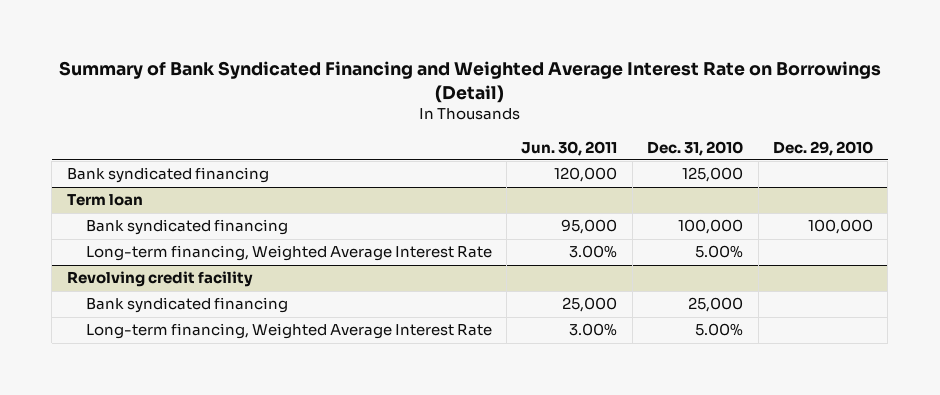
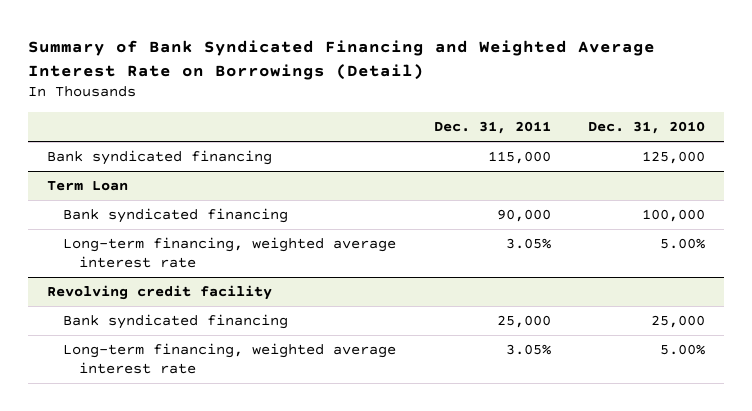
[521,140,618,156] Jun. 30, 2011 -> none
[773,140,874,156] Dec. 29, 2010 -> none
none -> [433,120,551,134] Dec. 31, 2011
[66,194,143,207] Term loan -> [47,181,129,192] Term Loan
[85,245,492,262] Long-term financing, Weighted Average Interest Rate -> [63,237,397,269] Long-term financing, weighted average interest rate
[85,323,492,340] Long-term financing, Weighted Average Interest Rate -> [63,343,397,375] Long-term financing, weighted average interest rate

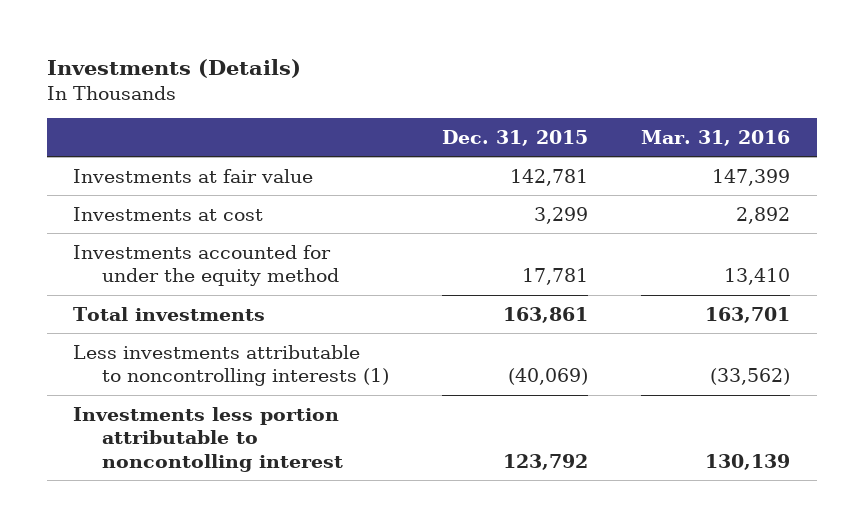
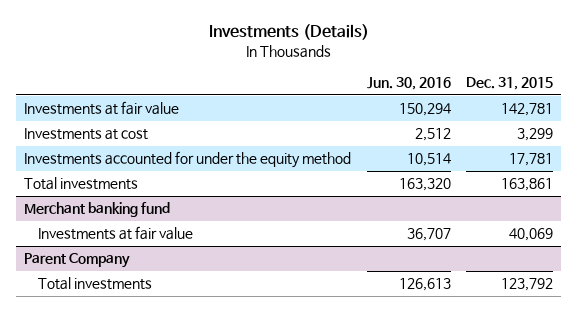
[641,129,791,146] Mar. 31, 2016 -> none
none -> [366,77,451,91] Jun. 30, 2016
[73,344,389,387] Less investments attributable to noncontrolling interests (1) -> none
none -> [23,202,170,218] Merchant banking fund
none -> [38,226,194,241] Investments at fair value
none -> [23,253,130,269] Parent Company
[73,406,343,472] Investments less portion attributable to noncontolling interest -> [38,277,153,291] Total investments

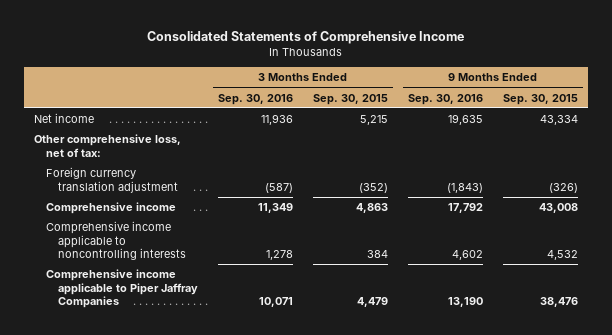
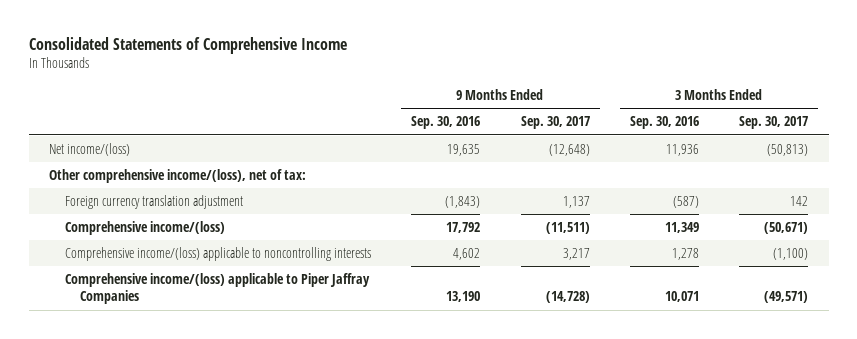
[313,93,389,105] Sep. 30, 2015 -> none
[503,93,579,105] Sep. 30, 2015 -> none
none -> [520,116,590,130] Sep. 30, 2017
none -> [739,116,809,130] Sep. 30, 2017
[33,113,94,124] Net income -> [49,143,131,157] Net income/(loss)
[33,134,181,157] Other comprehensive loss, net of tax: -> [49,169,307,184] Other comprehensive income/(loss), net of tax:
[46,202,177,215] Comprehensive income -> [64,221,225,236] Comprehensive income/(loss)
[46,221,187,261] Comprehensive income applicable to noncontrolling interests -> [64,247,371,262] Comprehensive income/(loss) applicable to noncontrolling interests
[46,269,199,309] Comprehensive income applicable to Piper Jaffray Companies -> [64,273,370,305] Comprehensive income/(loss) applicable to Piper Jaffray Companies

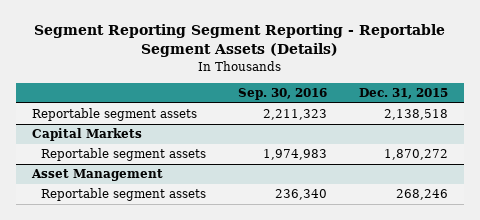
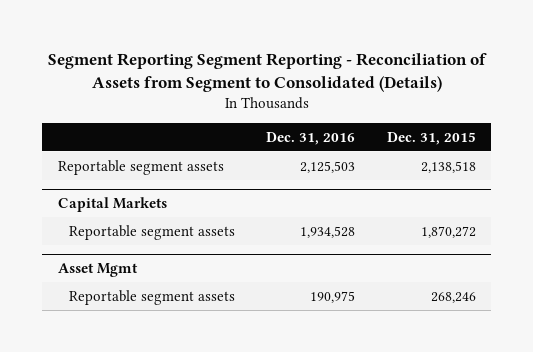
[33,24,445,58] Segment Reporting Segment Reporting - Reportable Segment Assets (Details) -> [47,52,487,92] Segment Reporting Segment Reporting - Reconciliation of Assets from Segment to Consolidated (Details)
[237,88,327,101] Sep. 30, 2016 -> none
none -> [266,131,356,145] Dec. 31, 2016
[31,169,164,182] Asset Management -> [57,263,138,278] Asset Mgmt

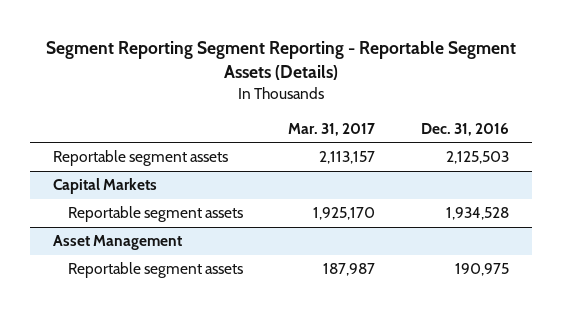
[47,52,487,92] Segment Reporting Segment Reporting - Reconciliation of Assets from Segment to Consolidated (Details) -> [46,41,517,81] Segment Reporting Segment Reporting - Reportable Segment Assets (Details)
[386,131,476,145] Dec. 31, 2015 -> none
none -> [288,122,376,136] Mar. 31, 2017
[57,263,138,278] Asset Mgmt -> [53,235,183,251] Asset Management

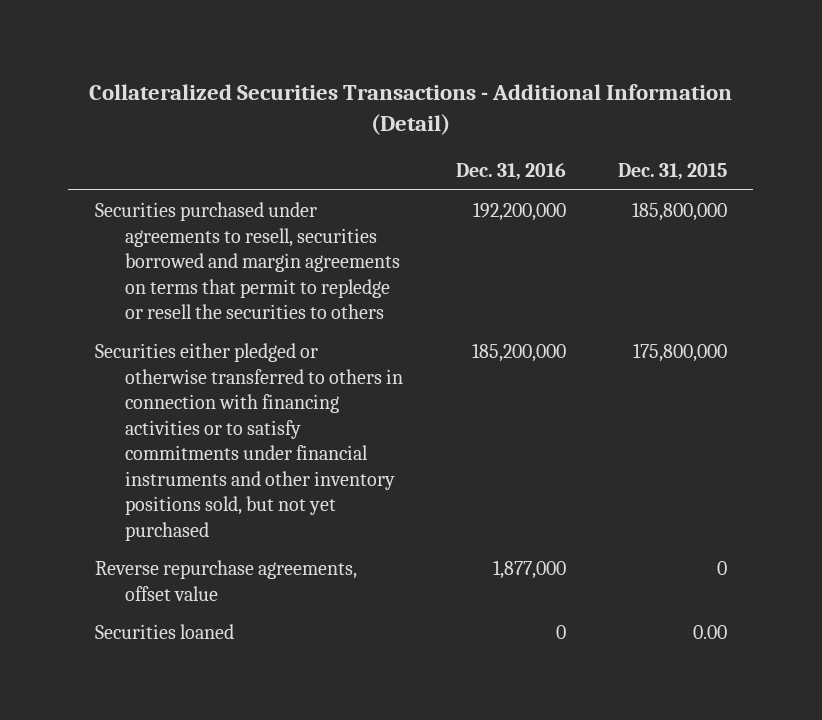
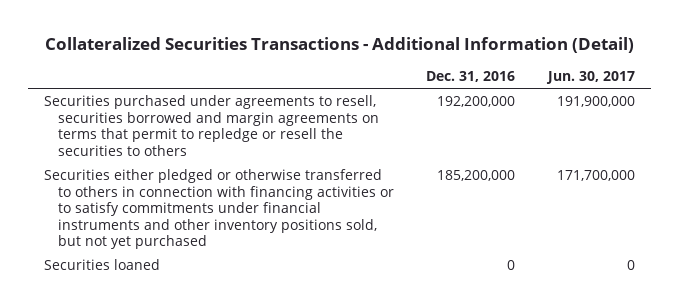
[618,163,728,181] Dec. 31, 2015 -> none
none -> [545,71,635,85] Jun. 30, 2017
[94,560,357,601] Reverse repurchase agreements, offset value -> none

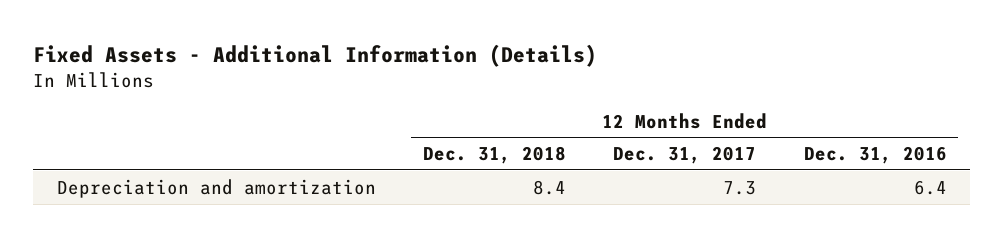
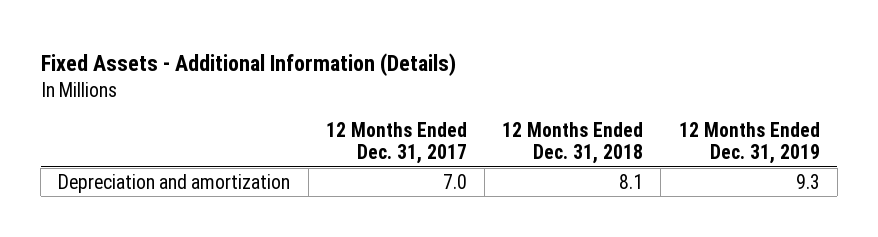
[803,146,947,165] Dec. 31, 2016 -> none
none -> [678,122,820,165] 12 Months Ended Dec. 31, 2019
[533,179,567,195] 8.4 -> [619,174,644,190] 8.1
[723,180,757,195] 7.3 -> [442,174,467,190] 7.0

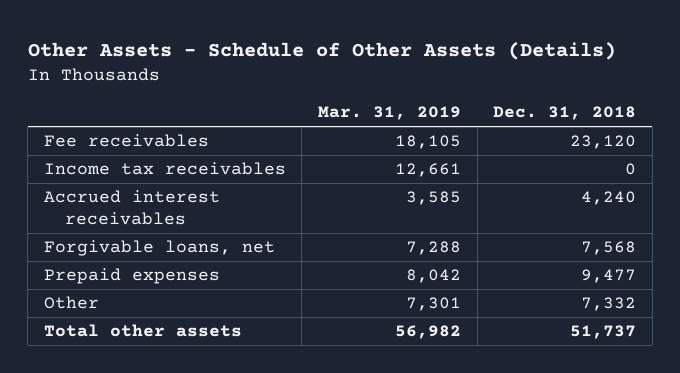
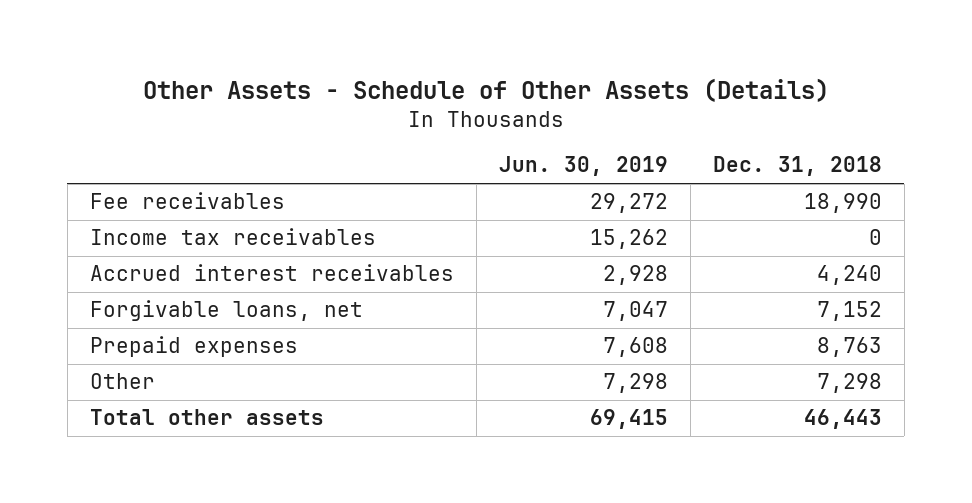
[318,106,462,121] Mar. 31, 2019 -> none
none -> [498,156,668,177] Jun. 30, 2019
[570,135,637,150] 23,120 -> [803,193,882,214] 18,990
[581,241,637,256] 7,568 -> [816,301,882,322] 7,152
[581,269,637,284] 9,477 -> [816,337,882,358] 8,763
[581,297,637,312] 7,332 -> [816,373,882,394] 7,298
[570,325,637,340] 51,737 -> [803,409,882,430] 46,443

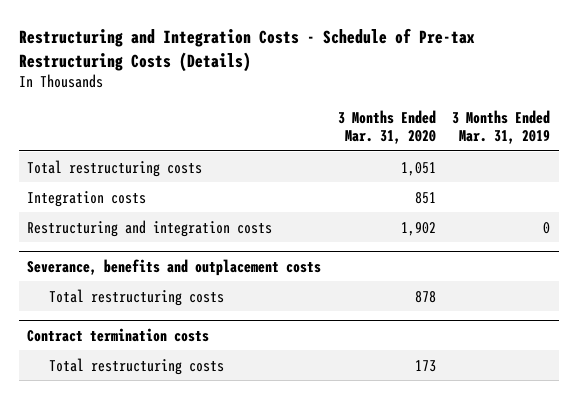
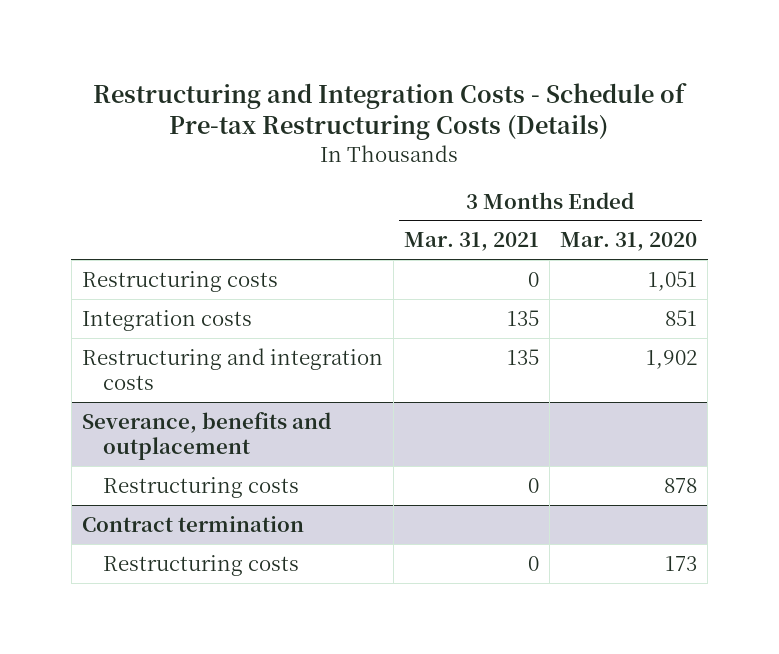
[452,109,551,145] 3 Months Ended Mar. 31, 2019 -> none
none -> [403,232,539,252] Mar. 31, 2021
[27,159,203,177] Total restructuring costs -> [81,270,278,292] Restructuring costs
[27,258,322,276] Severance, benefits and outplacement costs -> [81,411,331,460] Severance, benefits and outplacement
[49,288,225,306] Total restructuring costs -> [102,476,299,498] Restructuring costs
[27,327,210,342] Contract termination costs -> [81,515,304,532] Contract termination
[49,357,225,375] Total restructuring costs -> [102,554,299,576] Restructuring costs

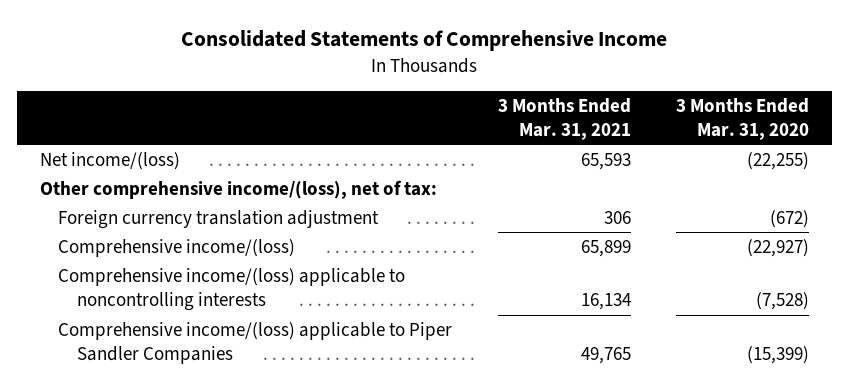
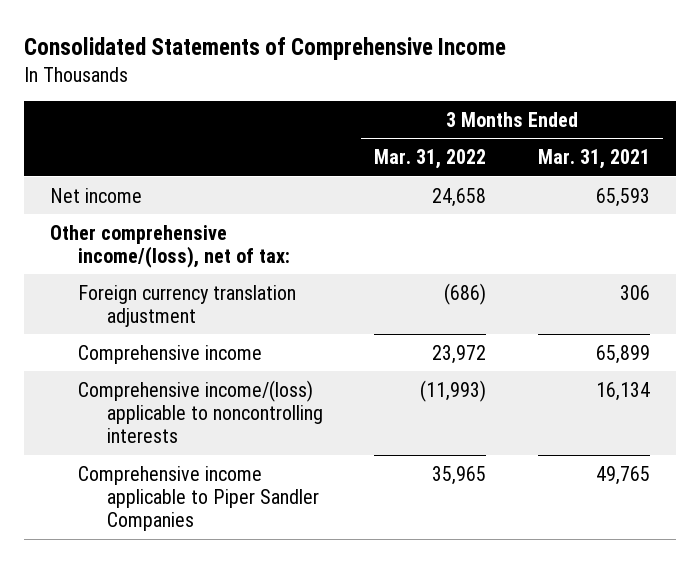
[675,97,809,141] 3 Months Ended Mar. 31, 2020 -> none
none -> [374,149,487,170] Mar. 31, 2022
[39,151,180,170] Net income/(loss) -> [49,187,142,203] Net income
[58,238,296,257] Comprehensive income/(loss) -> [78,344,263,364] Comprehensive income
[58,321,453,365] Comprehensive income/(loss) applicable to Piper Sandler Companies -> [78,465,319,531] Comprehensive income applicable to Piper Sandler Companies

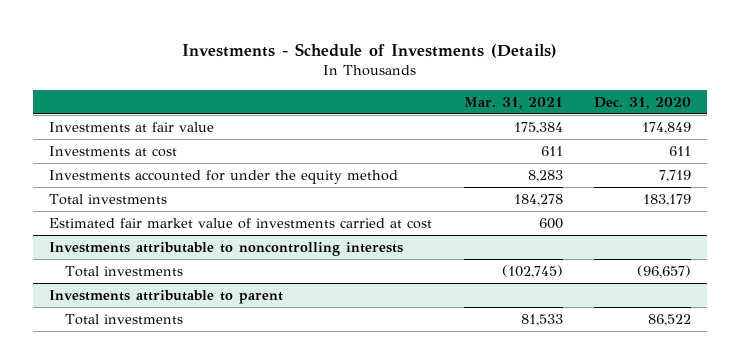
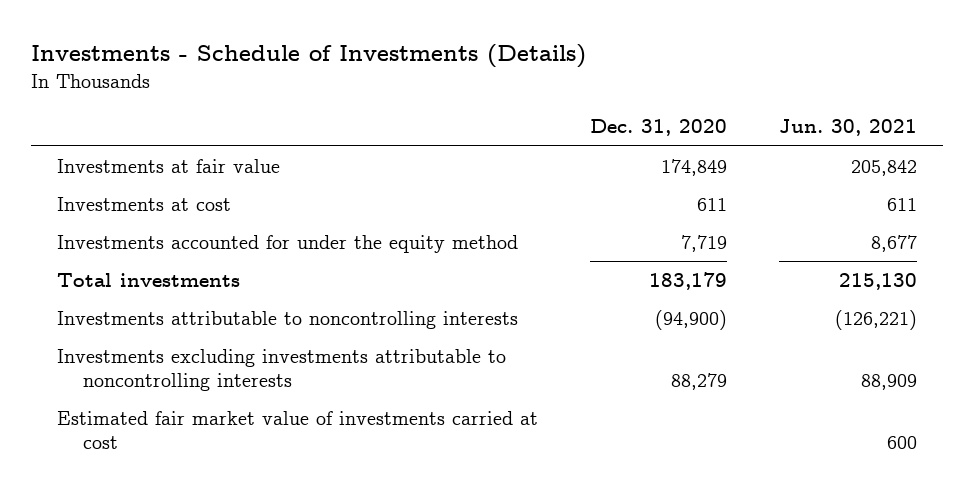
[463,96,563,109] Mar. 31, 2021 -> none
none -> [779,119,918,137] Jun. 30, 2021
none -> [57,310,519,329] Investments attributable to noncontrolling interests
none -> [57,348,507,392] Investments excluding investments attributable to noncontrolling interests
[48,241,403,256] Investments attributable to noncontrolling interests -> none
[65,265,184,277] Total investments -> none
[48,289,283,304] Investments attributable to parent -> none
[65,313,184,325] Total investments -> none

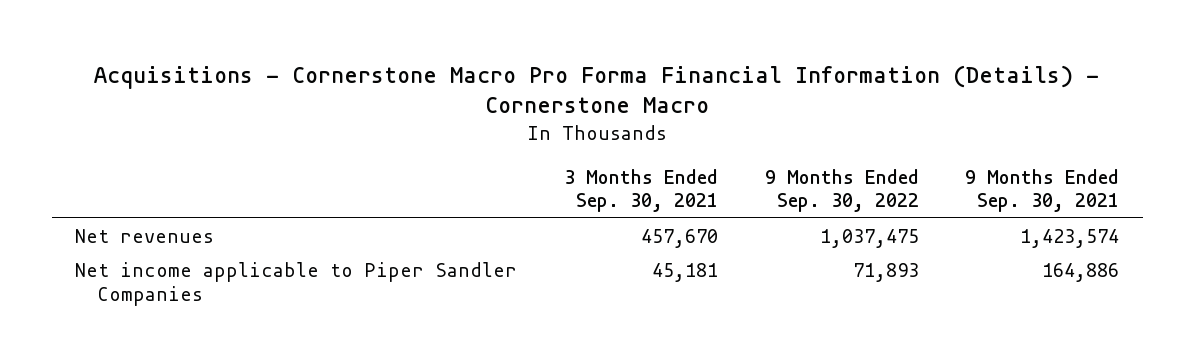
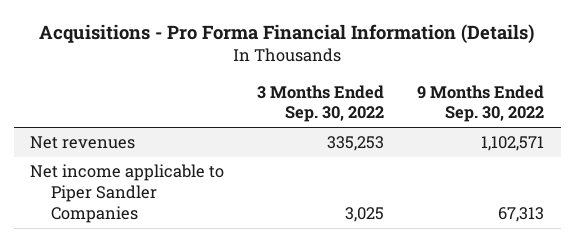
[94,64,1100,114] Acquisitions - Cornerstone Macro Pro Forma Financial Information (Details) - Cornerstone Macro -> [39,24,535,45] Acquisitions - Pro Forma Financial Information (Details)
[563,168,718,213] 3 Months Ended Sep. 30, 2021 -> none
[965,168,1120,213] 9 Months Ended Sep. 30, 2021 -> none
none -> [257,84,385,123] 3 Months Ended Sep. 30, 2022
[819,228,919,248] 1,037,475 -> [481,136,545,152] 1,102,571
[852,262,919,282] 71,893 -> [498,206,545,222] 67,313

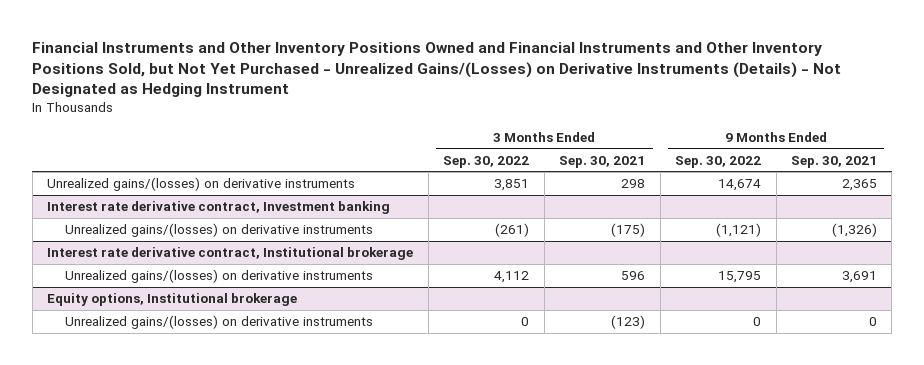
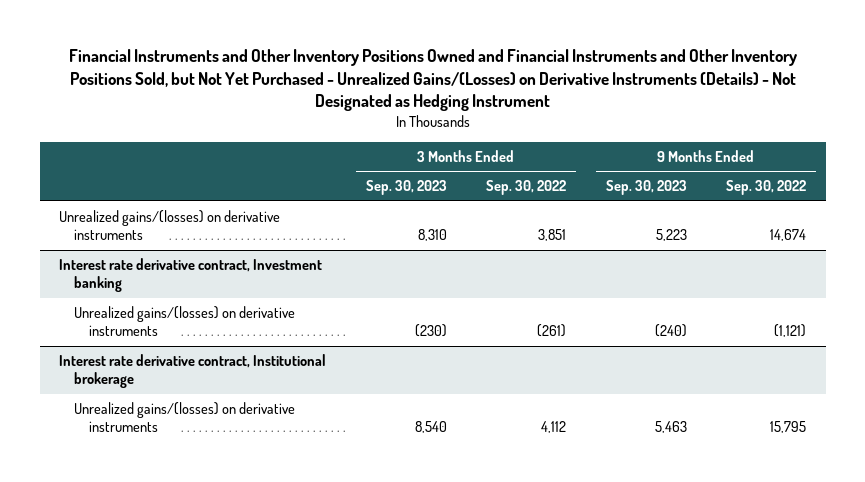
[559,155,646,168] Sep. 30, 2021 -> none
[790,155,877,168] Sep. 30, 2021 -> none
none -> [365,180,447,196] Sep. 30, 2023
none -> [605,180,687,196] Sep. 30, 2023
[47,293,298,307] Equity options, Institutional brokerage -> none
[65,315,374,330] Unrealized gains/(losses) on derivative instruments -> none

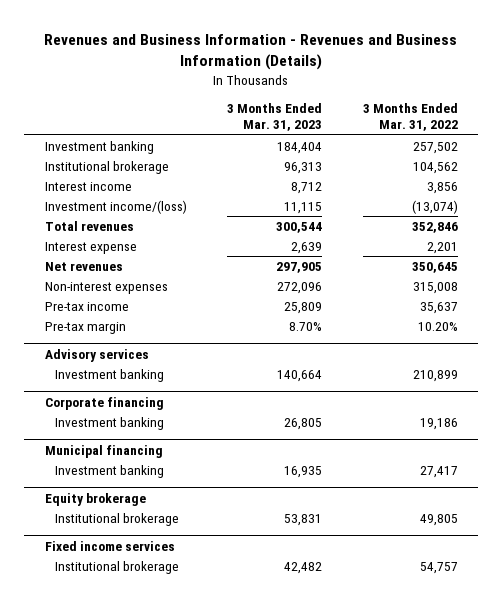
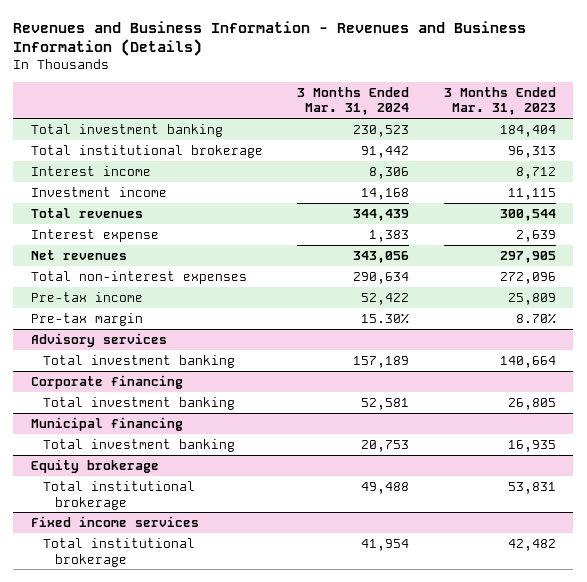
[362,103,458,132] 3 Months Ended Mar. 31, 2022 -> none
none -> [297,86,410,116] 3 Months Ended Mar. 31, 2024
[44,141,154,155] Investment banking -> [30,123,223,137] Total investment banking
[44,161,169,175] Institutional brokerage -> [30,144,263,158] Total institutional brokerage
[44,200,187,215] Investment income/(loss) -> [30,186,167,197] Investment income
[44,282,168,295] Non-interest expenses -> [30,270,247,284] Total non-interest expenses
[54,369,164,383] Investment banking -> [42,354,235,368] Total investment banking
[54,417,164,431] Investment banking -> [42,396,235,410] Total investment banking
[54,465,164,479] Investment banking -> [42,438,235,452] Total investment banking
[54,513,179,527] Institutional brokerage -> [42,480,195,510] Total institutional brokerage
[54,561,179,575] Institutional brokerage -> [42,537,195,567] Total institutional brokerage

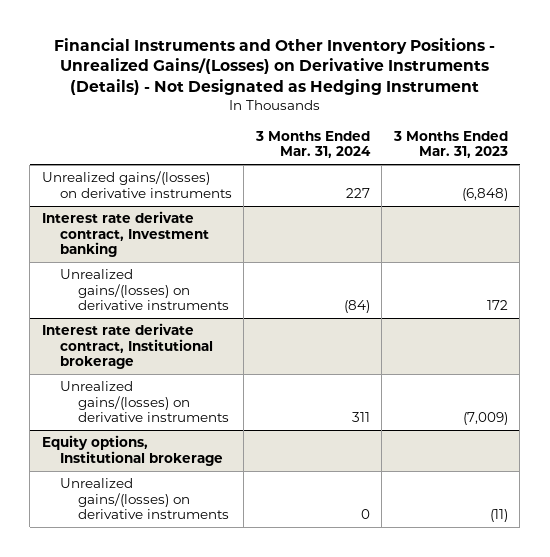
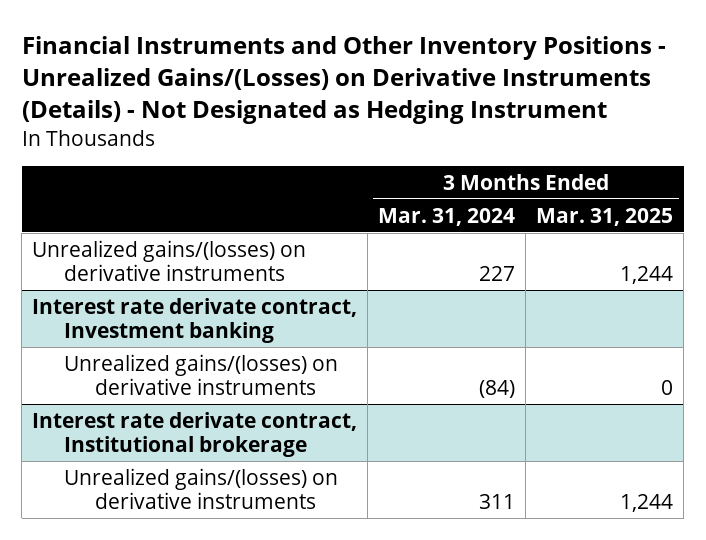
[392,130,508,159] 3 Months Ended Mar. 31, 2023 -> none
none -> [536,207,674,226] Mar. 31, 2025
[41,435,223,466] Equity options, Institutional brokerage -> none
[59,478,229,520] Unrealized gains/(losses) on derivative instruments -> none

